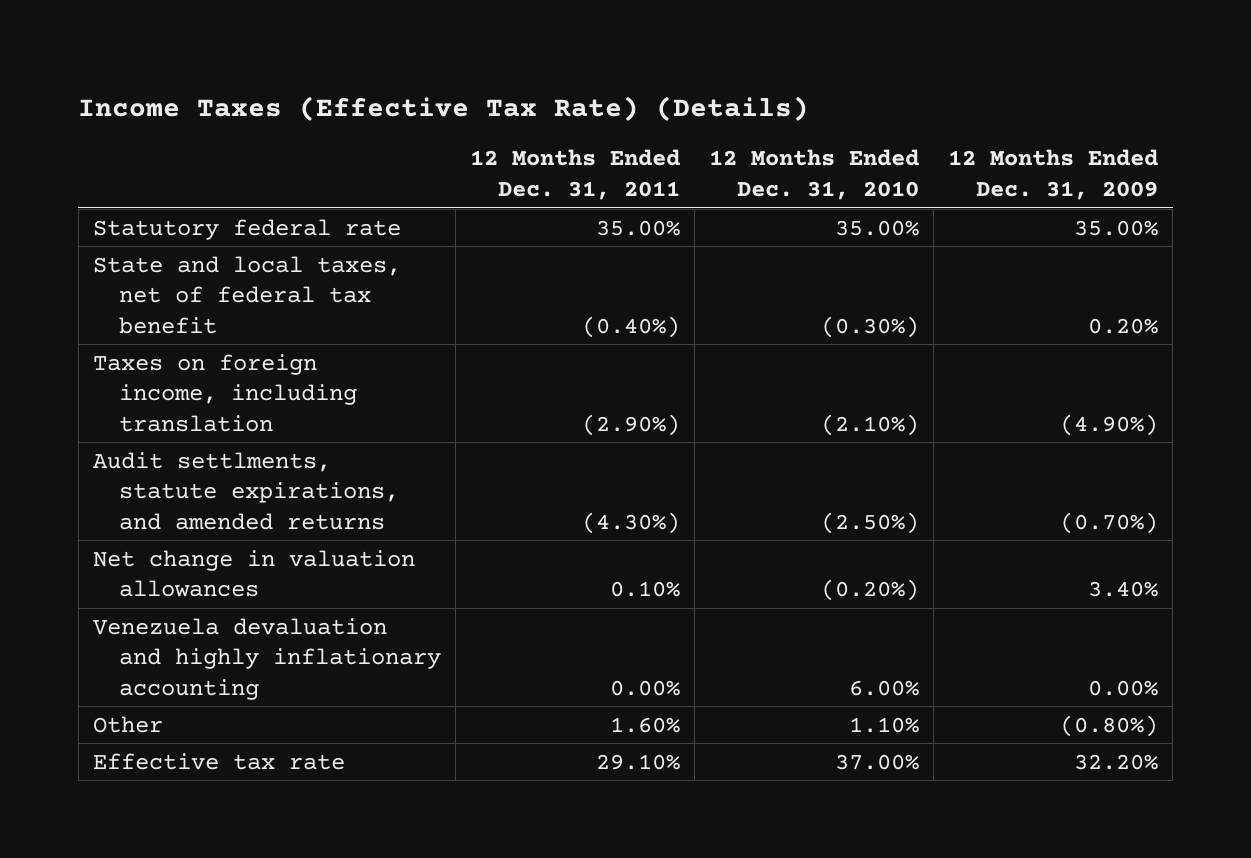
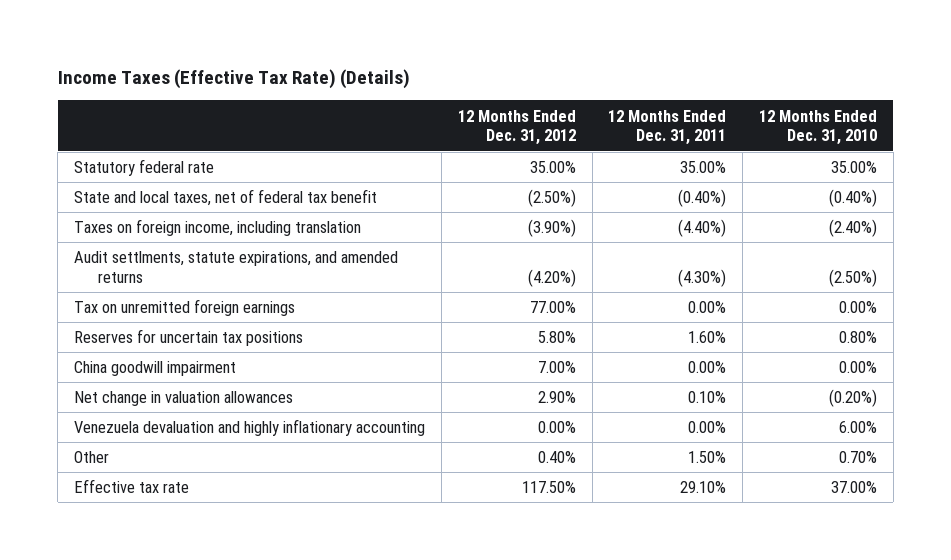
[948,149,1159,201] 12 Months Ended Dec. 31, 2009 -> none
none -> [457,109,576,146] 12 Months Ended Dec. 31, 2012
[821,315,920,338] (0.30%) -> [829,189,878,208] (0.40%)
[582,413,681,436] (2.90%) -> [678,219,727,238] (4.40%)
[821,413,920,436] (2.10%) -> [829,219,878,238] (2.40%)
none -> [74,299,296,317] Tax on unremitted foreign earnings
none -> [74,329,304,347] Reserves for uncertain tax positions
none -> [74,361,237,377] China goodwill impairment
[610,716,681,733] 1.60% -> [688,451,727,464] 1.50%
[849,716,920,733] 1.10% -> [839,451,878,464] 0.70%

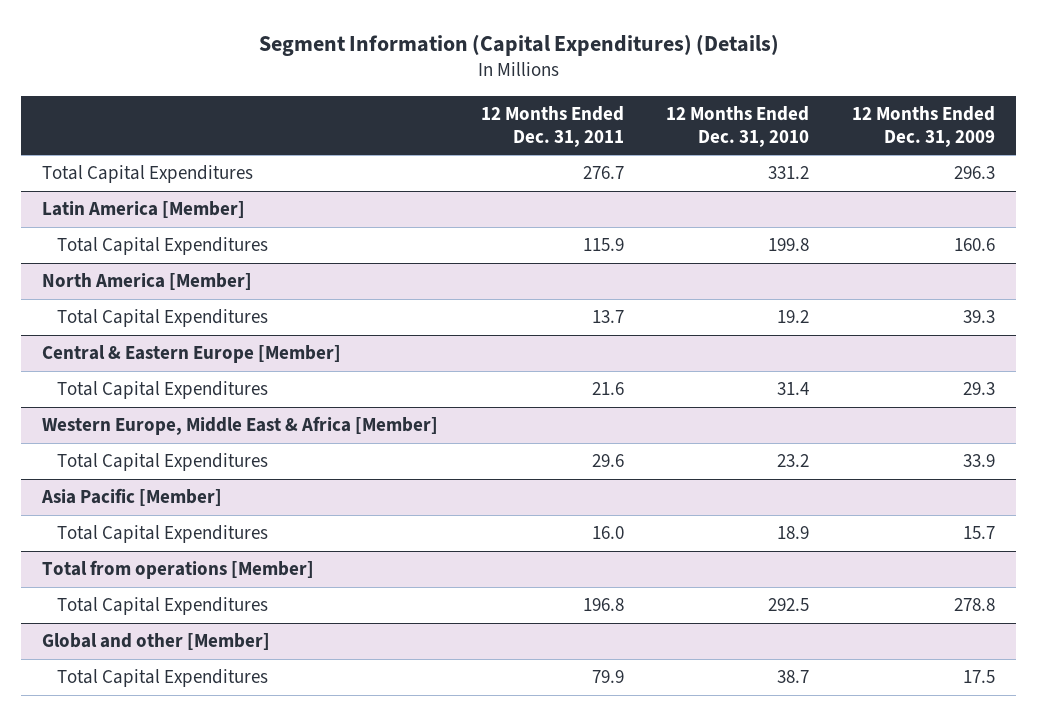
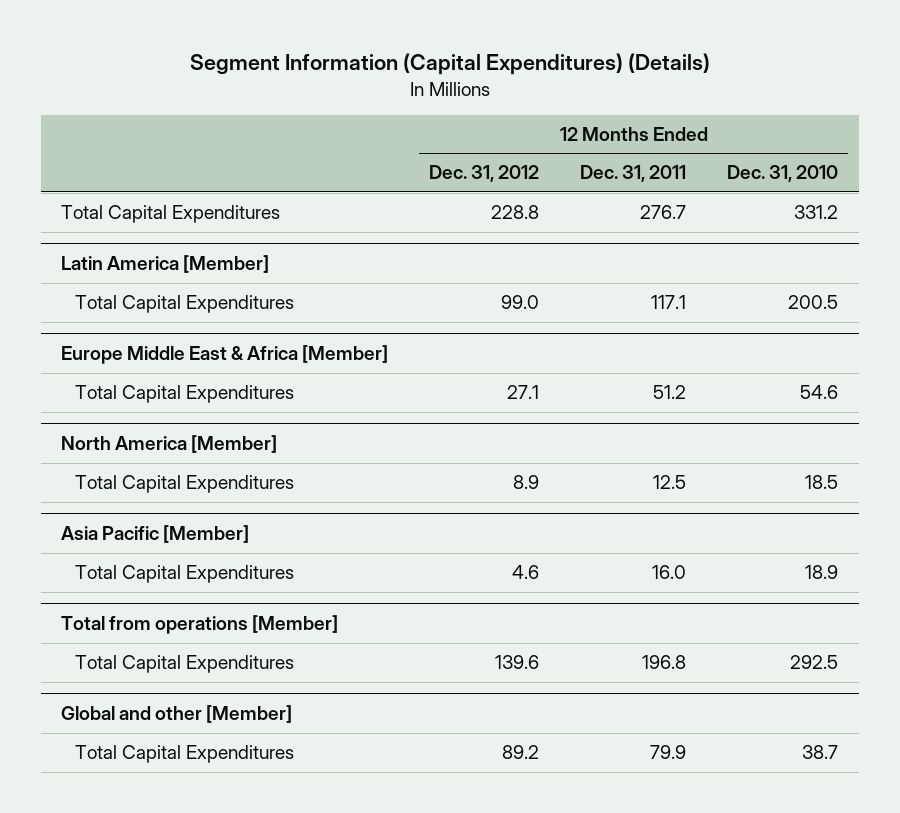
[851,105,995,147] 12 Months Ended Dec. 31, 2009 -> none
none -> [429,165,540,183] Dec. 31, 2012
[582,238,624,252] 115.9 -> [651,295,687,310] 117.1
[768,238,810,252] 199.8 -> [788,295,839,310] 200.5
none -> [61,345,389,365] Europe Middle East & Africa [Member]
none -> [75,385,295,404] Total Capital Expenditures
[42,345,342,364] Central & Eastern Europe [Member] -> none
[56,381,268,400] Total Capital Expenditures -> none
[42,416,439,436] Western Europe, Middle East & Africa [Member] -> none
[56,453,268,472] Total Capital Expenditures -> none
[591,310,624,324] 13.7 -> [653,475,687,490] 12.5
[777,310,810,324] 19.2 -> [805,475,839,490] 18.5

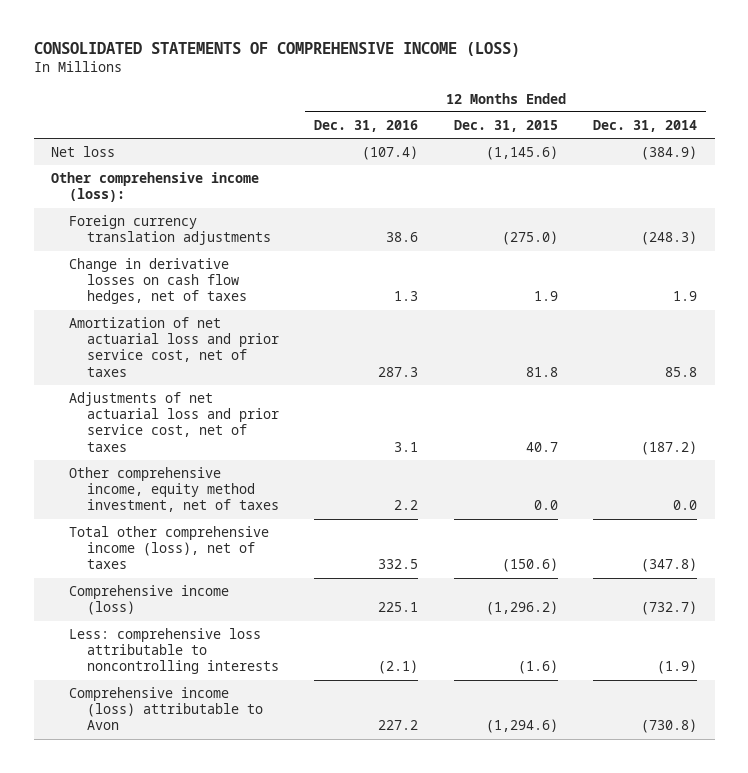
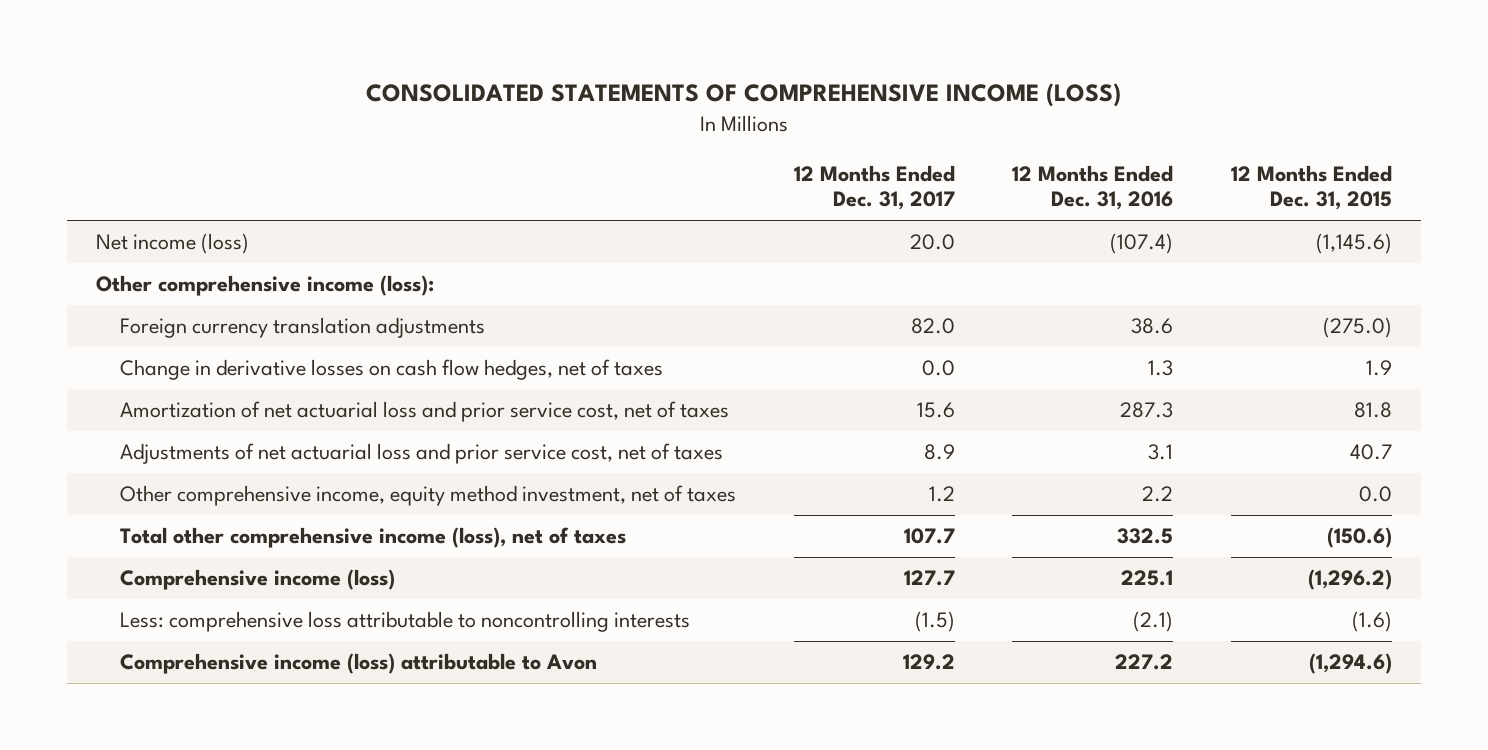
[592,119,697,132] Dec. 31, 2014 -> none
none -> [793,164,955,211] 12 Months Ended Dec. 31, 2017
[51,145,116,157] Net loss -> [95,233,249,255] Net income (loss)

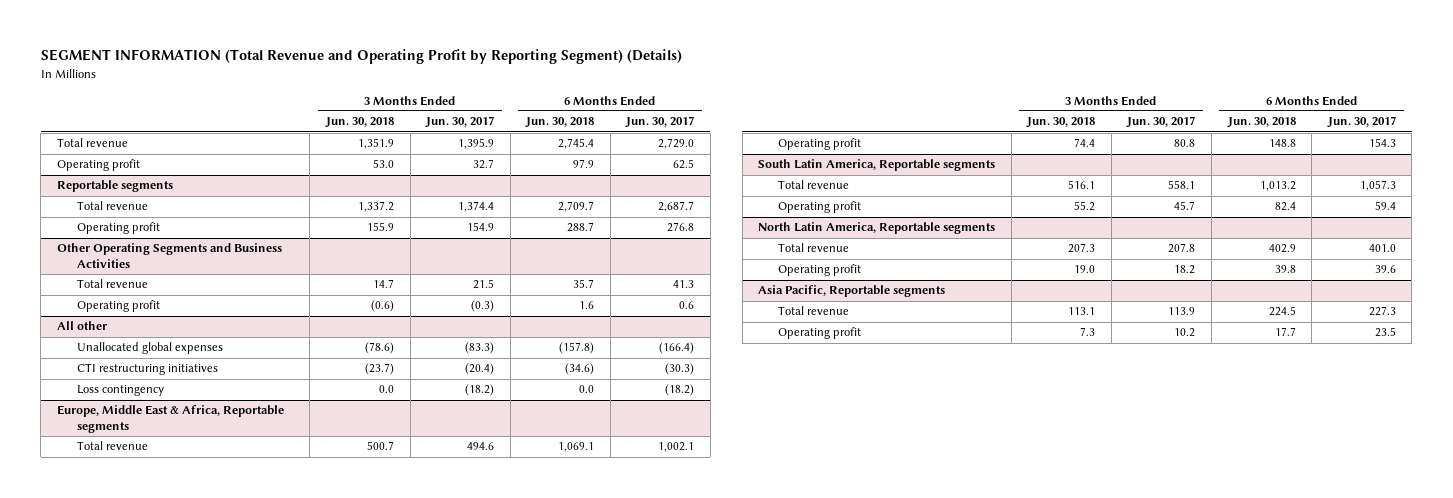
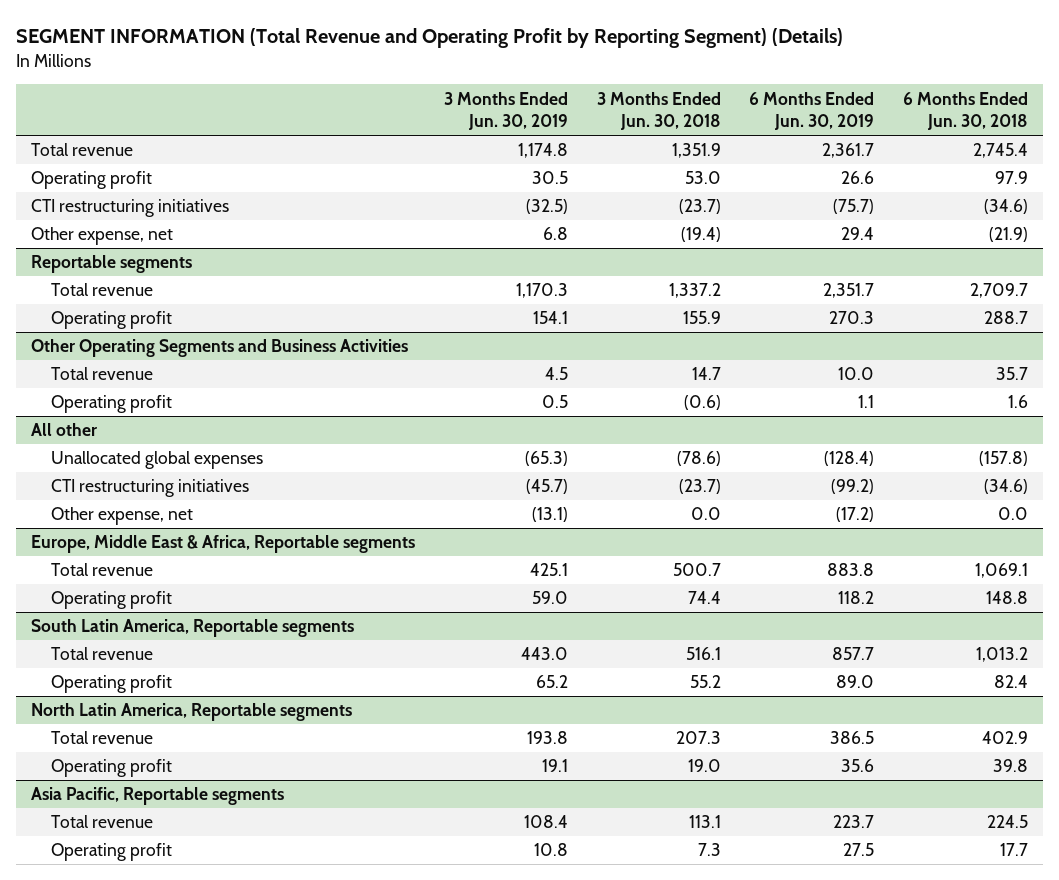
[425,116,495,129] Jun. 30, 2017 -> none
[625,116,695,129] Jun. 30, 2017 -> none
none -> [443,91,568,130] 3 Months Ended Jun. 30, 2019
none -> [749,91,875,130] 6 Months Ended Jun. 30, 2019
none -> [30,199,229,218] CTI restructuring initiatives
none -> [30,227,173,246] Other expense, net
[76,385,164,397] Loss contingency -> none
none -> [50,507,193,526] Other expense, net

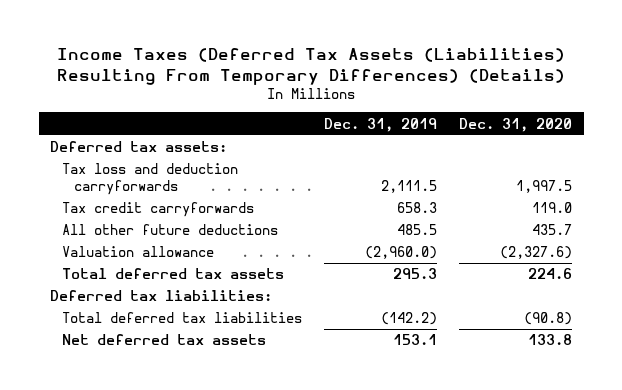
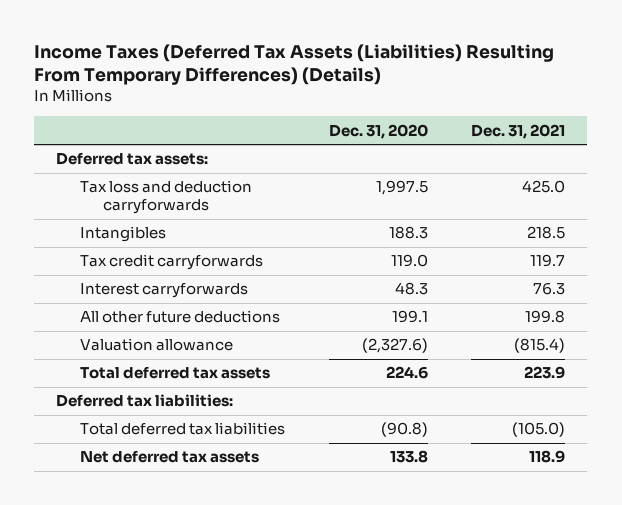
[324,117,438,132] Dec. 31, 2019 -> none
none -> [471,123,566,139] Dec. 31, 2021
none -> [79,226,166,243] Intangibles
none -> [79,283,248,299] Interest carryforwards
[532,224,573,236] 435.7 -> [391,310,428,324] 199.1

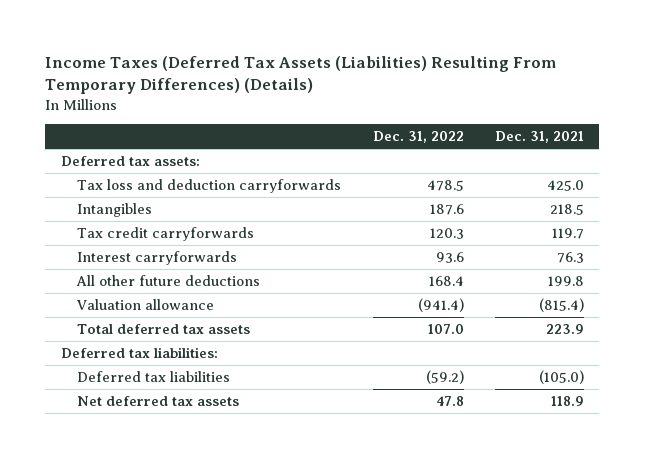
[328,123,428,139] Dec. 31, 2020 -> none
none -> [372,131,464,144] Dec. 31, 2022
[79,422,285,436] Total deferred tax liabilities -> [77,371,231,383] Deferred tax liabilities

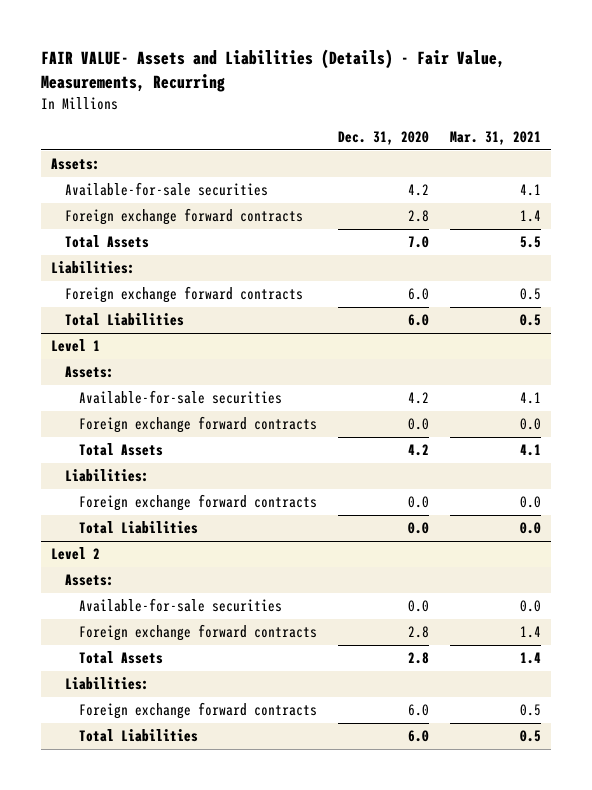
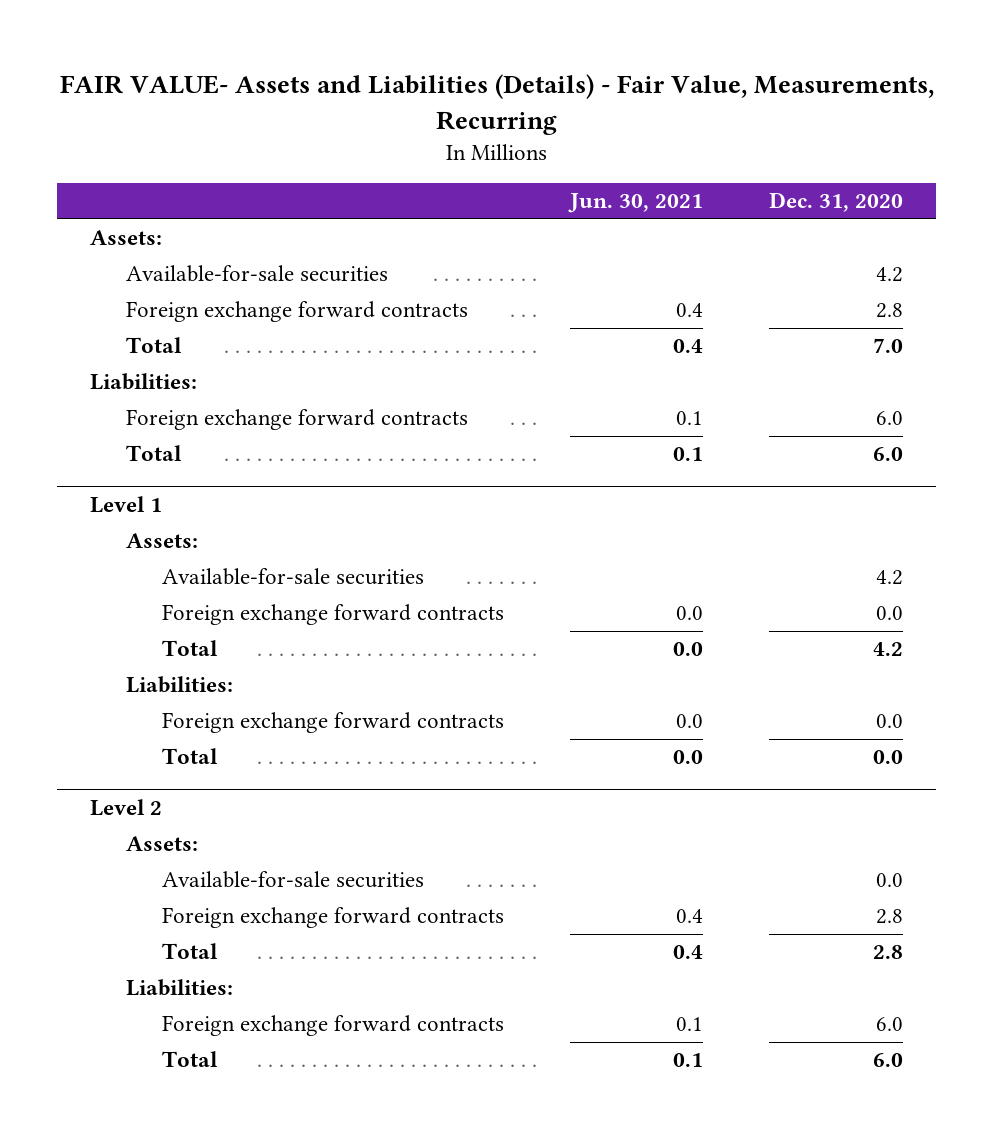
[449,130,541,145] Mar. 31, 2021 -> none
none -> [568,193,704,214] Jun. 30, 2021
[65,235,150,249] Total Assets -> [126,337,183,354] Total
[65,313,185,327] Total Liabilities -> [126,445,183,462] Total
[78,443,163,457] Total Assets -> [161,640,218,657] Total
[78,521,198,535] Total Liabilities -> [161,748,218,765] Total
[78,651,163,665] Total Assets -> [161,943,218,960] Total
[78,729,198,743] Total Liabilities -> [161,1051,218,1068] Total

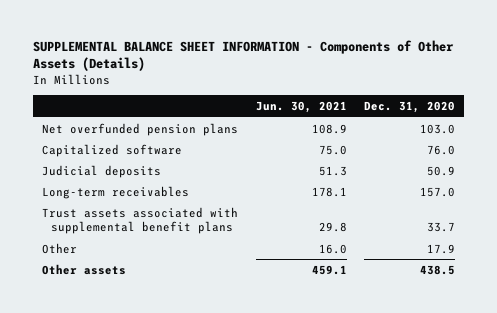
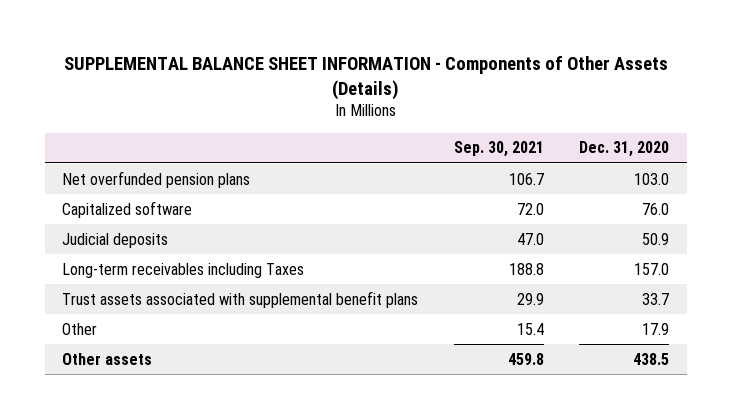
[255,101,347,114] Jun. 30, 2021 -> none
none -> [453,141,544,158] Sep. 30, 2021
[41,185,189,199] Long-term receivables -> [62,262,305,278] Long-term receivables including Taxes

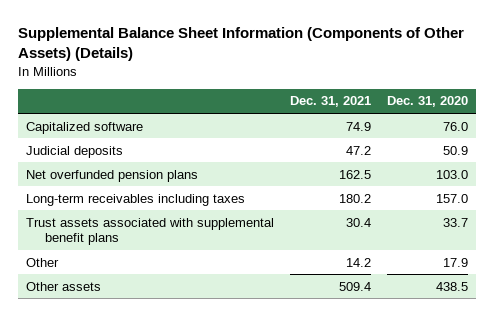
[63,55,668,100] SUPPLEMENTAL BALANCE SHEET INFORMATION - Components of Other Assets (Details) -> [18,27,465,62] Supplemental Balance Sheet Information (Components of Other Assets) (Details)
[453,141,544,158] Sep. 30, 2021 -> none
none -> [289,96,371,108] Dec. 31, 2021
[62,170,251,188] Net overfunded pension plans -> [25,169,198,182] Net overfunded pension plans
[62,262,305,278] Long-term receivables including Taxes -> [25,193,245,206] Long-term receivables including taxes

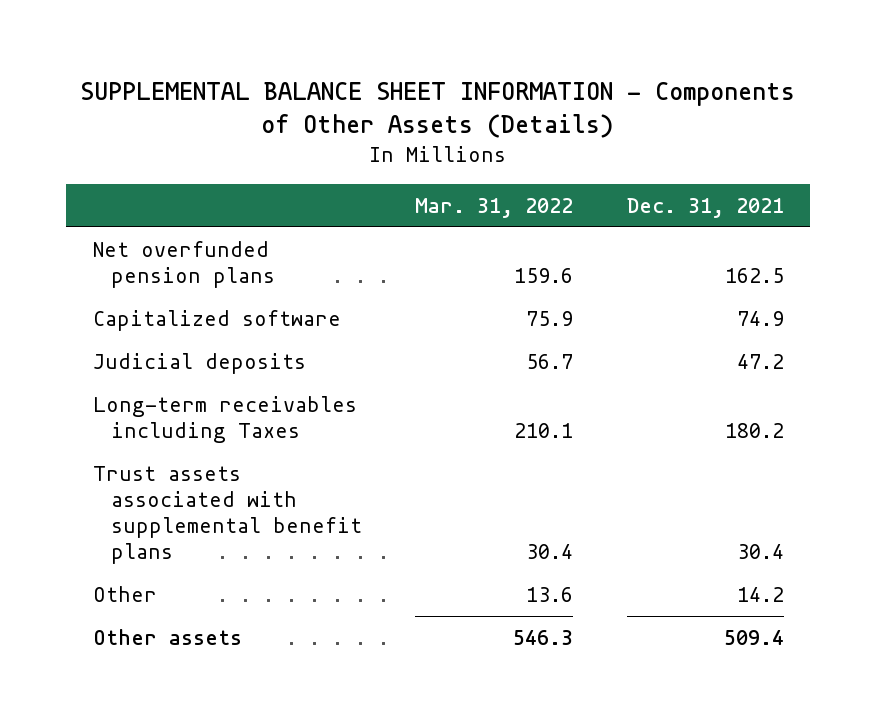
[18,27,465,62] Supplemental Balance Sheet Information (Components of Other Assets) (Details) -> [80,81,796,139] SUPPLEMENTAL BALANCE SHEET INFORMATION - Components of Other Assets (Details)
[386,96,468,108] Dec. 31, 2020 -> none
none -> [415,197,574,218] Mar. 31, 2022
[25,169,198,182] Net overfunded pension plans -> [92,240,275,288] Net overfunded pension plans
[25,193,245,206] Long-term receivables including taxes -> [92,395,357,443] Long-term receivables including Taxes

